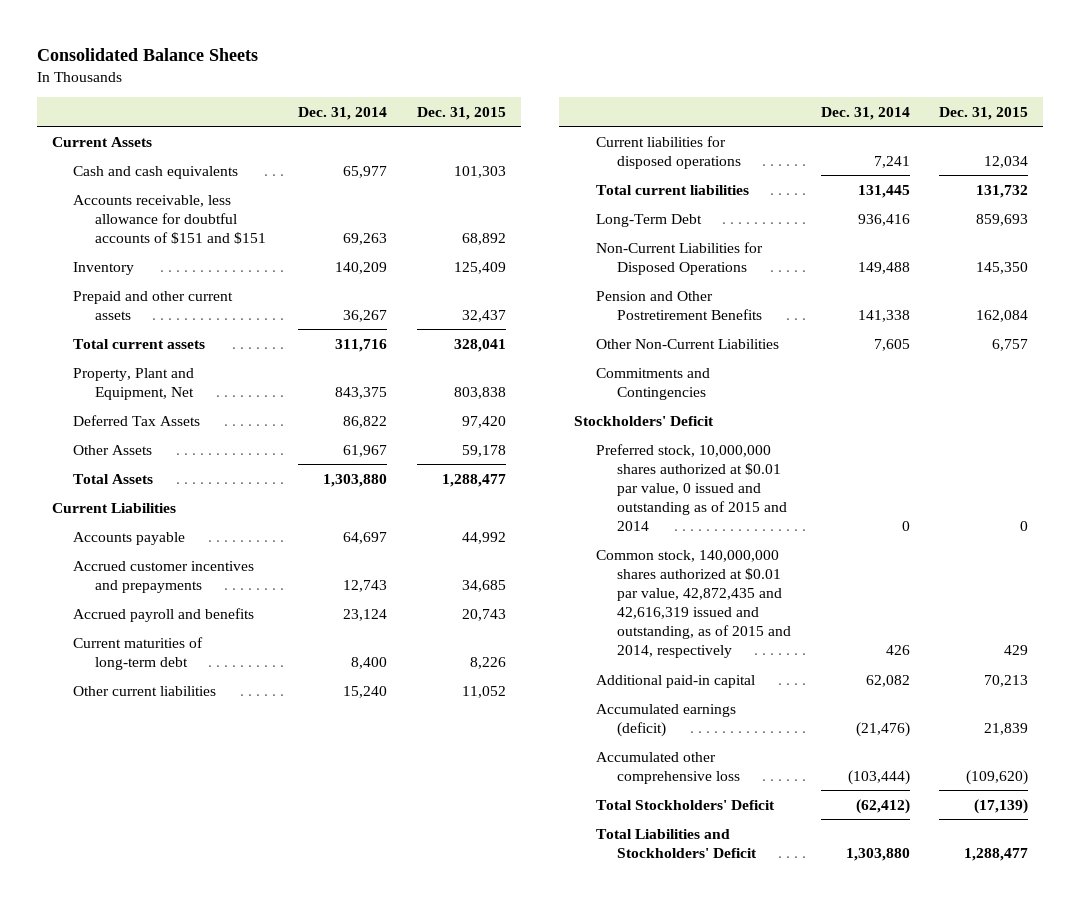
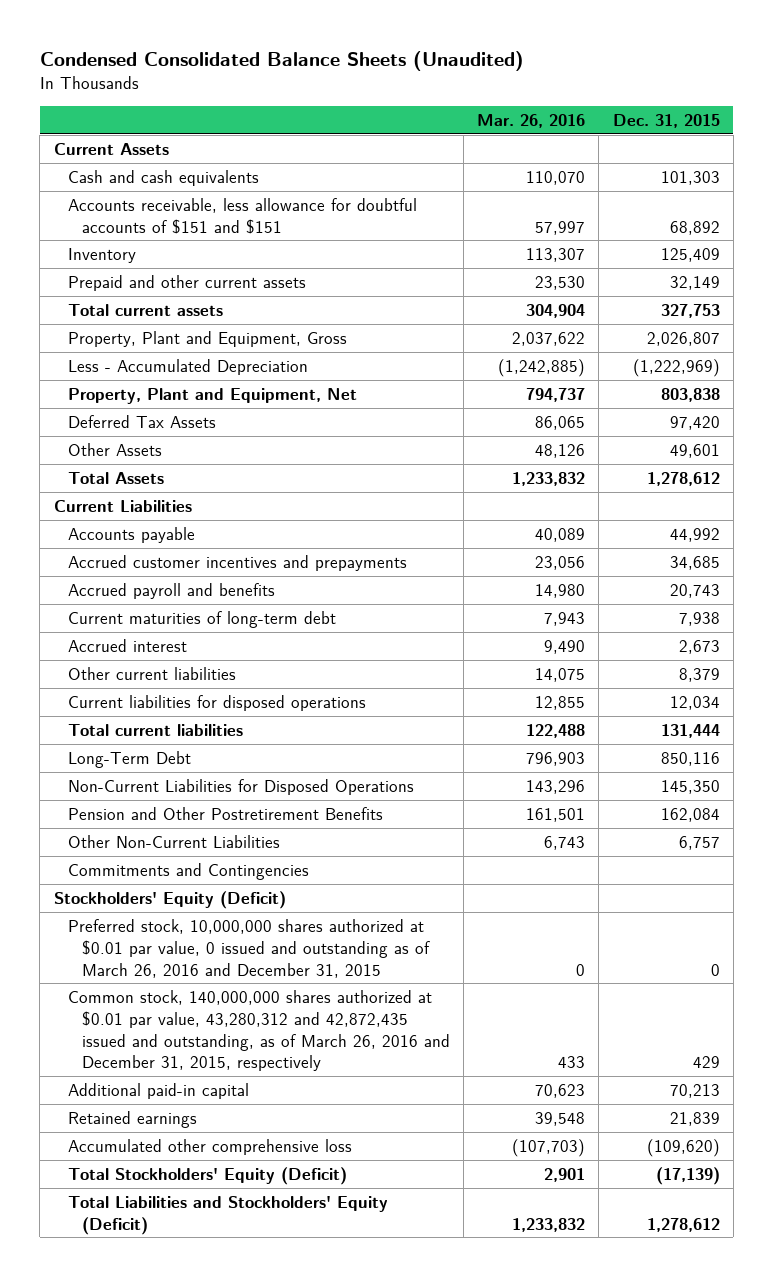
[36,47,258,61] Consolidated Balance Sheets -> [39,51,524,72] Condensed Consolidated Balance Sheets (Unaudited)
[298,106,388,120] Dec. 31, 2014 -> none
none -> [477,114,586,129] Mar. 26, 2016
[461,309,506,322] 32,437 -> [669,275,720,290] 32,149
[453,338,506,352] 328,041 -> [660,303,720,318] 327,753
none -> [67,330,347,347] Property, Plant and Equipment, Gross
none -> [67,358,308,375] Less - Accumulated Depreciation
[461,444,506,457] 59,178 -> [669,443,720,458] 49,601
[441,473,506,487] 1,288,477 -> [646,471,720,486] 1,278,612
[469,656,506,669] 8,226 -> [678,611,720,626] 7,938
none -> [67,638,187,652] Accrued interest
[461,685,506,698] 11,052 -> [678,667,720,682] 8,379
[976,184,1029,198] 131,732 -> [660,723,720,738] 131,444
[976,213,1029,226] 859,693 -> [660,751,720,766] 850,116
[573,415,714,426] Stockholders' Deficit -> [53,890,286,909] Stockholders' Equity (Deficit)
[595,443,788,531] Preferred stock, 10,000,000 shares authorized at $0.01 par value, 0 issued and outstanding as of 2015 and 2014 -> [67,918,430,978] Preferred stock, 10,000,000 shares authorized at $0.01 par value, 0 issued and outstanding as of March 26, 2016 and December 31, 2015
[595,549,792,659] Common stock, 140,000,000 shares authorized at $0.01 par value, 42,872,435 and 42,616,319 issued and outstanding, as of 2015 and 2014, respectively -> [67,989,450,1072] Common stock, 140,000,000 shares authorized at $0.01 par value, 43,280,312 and 42,872,435 issued and outstanding, as of March 26, 2016 and December 31, 2015, respectively
[595,703,736,737] Accumulated earnings (deficit) -> [67,1110,197,1128] Retained earnings
[595,799,775,810] Total Stockholders' Deficit -> [67,1166,347,1185] Total Stockholders' Equity (Deficit)
[595,828,758,858] Total Liabilities and Stockholders' Deficit -> [67,1195,388,1235] Total Liabilities and Stockholders' Equity (Deficit)
[964,847,1029,861] 1,288,477 -> [646,1217,720,1232] 1,278,612

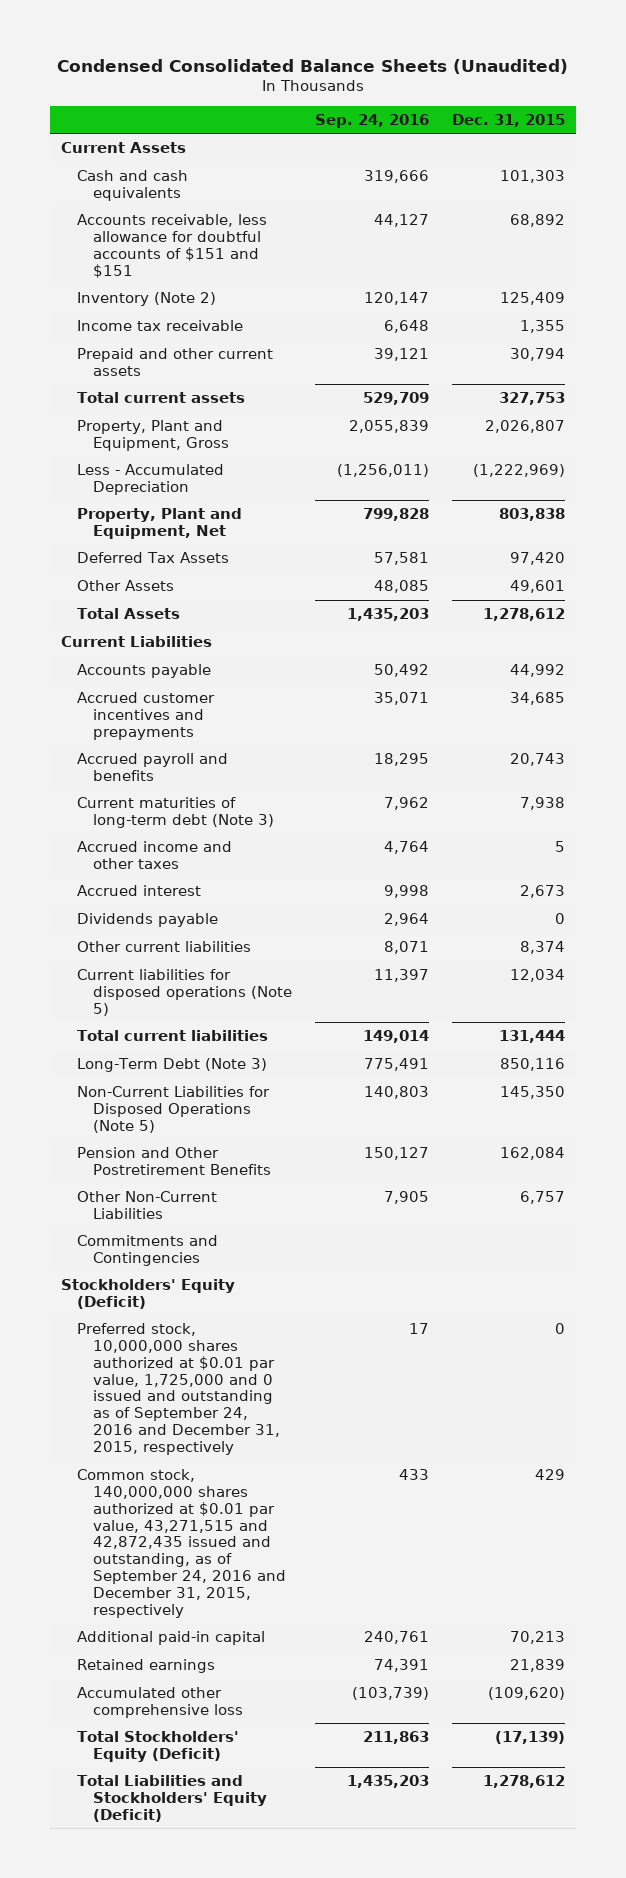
[477,114,586,129] Mar. 26, 2016 -> none
none -> [315,113,430,128] Sep. 24, 2016
[67,247,136,263] Inventory -> [77,292,217,307] Inventory (Note 2)
none -> [77,320,244,332] Income tax receivable
[669,275,720,290] 32,149 -> [509,348,565,362] 30,794
[67,610,336,628] Current maturities of long-term debt -> [77,797,275,828] Current maturities of long-term debt (Note 3)
none -> [77,841,233,869] Accrued income and other taxes
none -> [77,913,219,928] Dividends payable
[678,667,720,682] 8,379 -> [519,941,565,955] 8,374
[67,694,366,711] Current liabilities for disposed operations -> [77,969,293,1016] Current liabilities for disposed operations (Note 5)
[67,750,191,768] Long-Term Debt -> [77,1058,268,1073] Long-Term Debt (Note 3)
[67,778,414,795] Non-Current Liabilities for Disposed Operations -> [77,1086,271,1133] Non-Current Liabilities for Disposed Operations (Note 5)
[67,918,430,978] Preferred stock, 10,000,000 shares authorized at $0.01 par value, 0 issued and outstanding as of March 26, 2016 and December 31, 2015 -> [77,1323,281,1456] Preferred stock, 10,000,000 shares authorized at $0.01 par value, 1,725,000 and 0 issued and outstanding as of September 24, 2016 and December 31, 2015, respectively
[67,989,450,1072] Common stock, 140,000,000 shares authorized at $0.01 par value, 43,280,312 and 42,872,435 issued and outstanding, as of March 26, 2016 and December 31, 2015, respectively -> [77,1469,287,1618] Common stock, 140,000,000 shares authorized at $0.01 par value, 43,271,515 and 42,872,435 issued and outstanding, as of September 24, 2016 and December 31, 2015, respectively

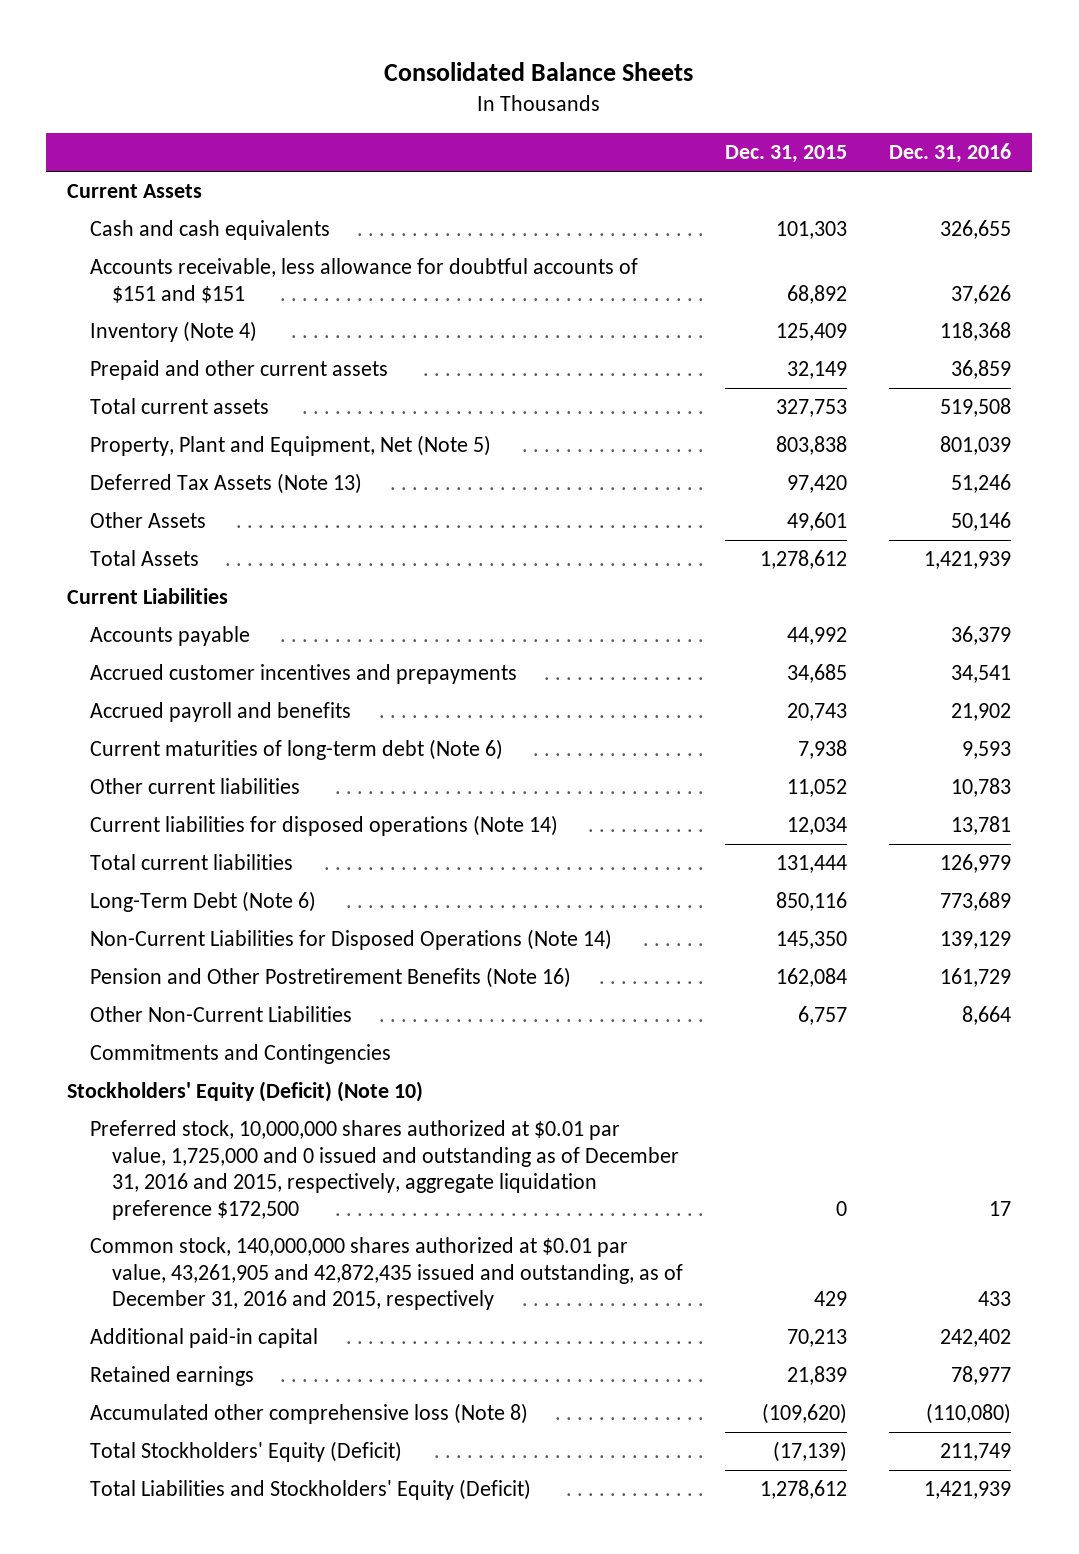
[56,58,568,74] Condensed Consolidated Balance Sheets (Unaudited) -> [384,61,694,81] Consolidated Balance Sheets
[315,113,430,128] Sep. 24, 2016 -> none
none -> [889,143,1012,164] Dec. 31, 2016
[77,320,244,332] Income tax receivable -> none
[77,292,217,307] Inventory (Note 2) -> [89,321,257,343] Inventory (Note 4)
[509,348,565,362] 30,794 -> [787,361,848,380] 32,149
[77,420,230,451] Property, Plant and Equipment, Gross -> none
[77,464,225,495] Less - Accumulated Depreciation -> none
[77,508,243,539] Property, Plant and Equipment, Net -> [89,435,491,457] Property, Plant and Equipment, Net (Note 5)
[77,552,230,564] Deferred Tax Assets -> [89,473,362,495] Deferred Tax Assets (Note 13)
[77,841,233,869] Accrued income and other taxes -> none
[77,885,202,897] Accrued interest -> none
[77,913,219,928] Dividends payable -> none
[77,797,275,828] Current maturities of long-term debt (Note 3) -> [89,739,503,761] Current maturities of long-term debt (Note 6)
[519,941,565,955] 8,374 -> [787,779,848,798] 11,052
[77,969,293,1016] Current liabilities for disposed operations (Note 5) -> [89,815,558,837] Current liabilities for disposed operations (Note 14)
[77,1058,268,1073] Long-Term Debt (Note 3) -> [89,891,316,913] Long-Term Debt (Note 6)
[77,1086,271,1133] Non-Current Liabilities for Disposed Operations (Note 5) -> [89,929,612,951] Non-Current Liabilities for Disposed Operations (Note 14)
[77,1147,272,1175] Pension and Other Postretirement Benefits -> [89,967,571,989] Pension and Other Postretirement Benefits (Note 16)
[61,1279,236,1309] Stockholders' Equity (Deficit) -> [67,1081,424,1103] Stockholders' Equity (Deficit) (Note 10)
[77,1323,281,1456] Preferred stock, 10,000,000 shares authorized at $0.01 par value, 1,725,000 and 0 issued and outstanding as of September 24, 2016 and December 31, 2015, respectively -> [89,1120,680,1220] Preferred stock, 10,000,000 shares authorized at $0.01 par value, 1,725,000 and 0 issued and outstanding as of December 31, 2016 and 2015, respectively, aggregate liquidation preference $172,500
[77,1469,287,1618] Common stock, 140,000,000 shares authorized at $0.01 par value, 43,271,515 and 42,872,435 issued and outstanding, as of September 24, 2016 and December 31, 2015, respectively -> [89,1237,684,1311] Common stock, 140,000,000 shares authorized at $0.01 par value, 43,261,905 and 42,872,435 issued and outstanding, as of December 31, 2016 and 2015, respectively
[77,1687,244,1718] Accumulated other comprehensive loss -> [89,1403,528,1425] Accumulated other comprehensive loss (Note 8)

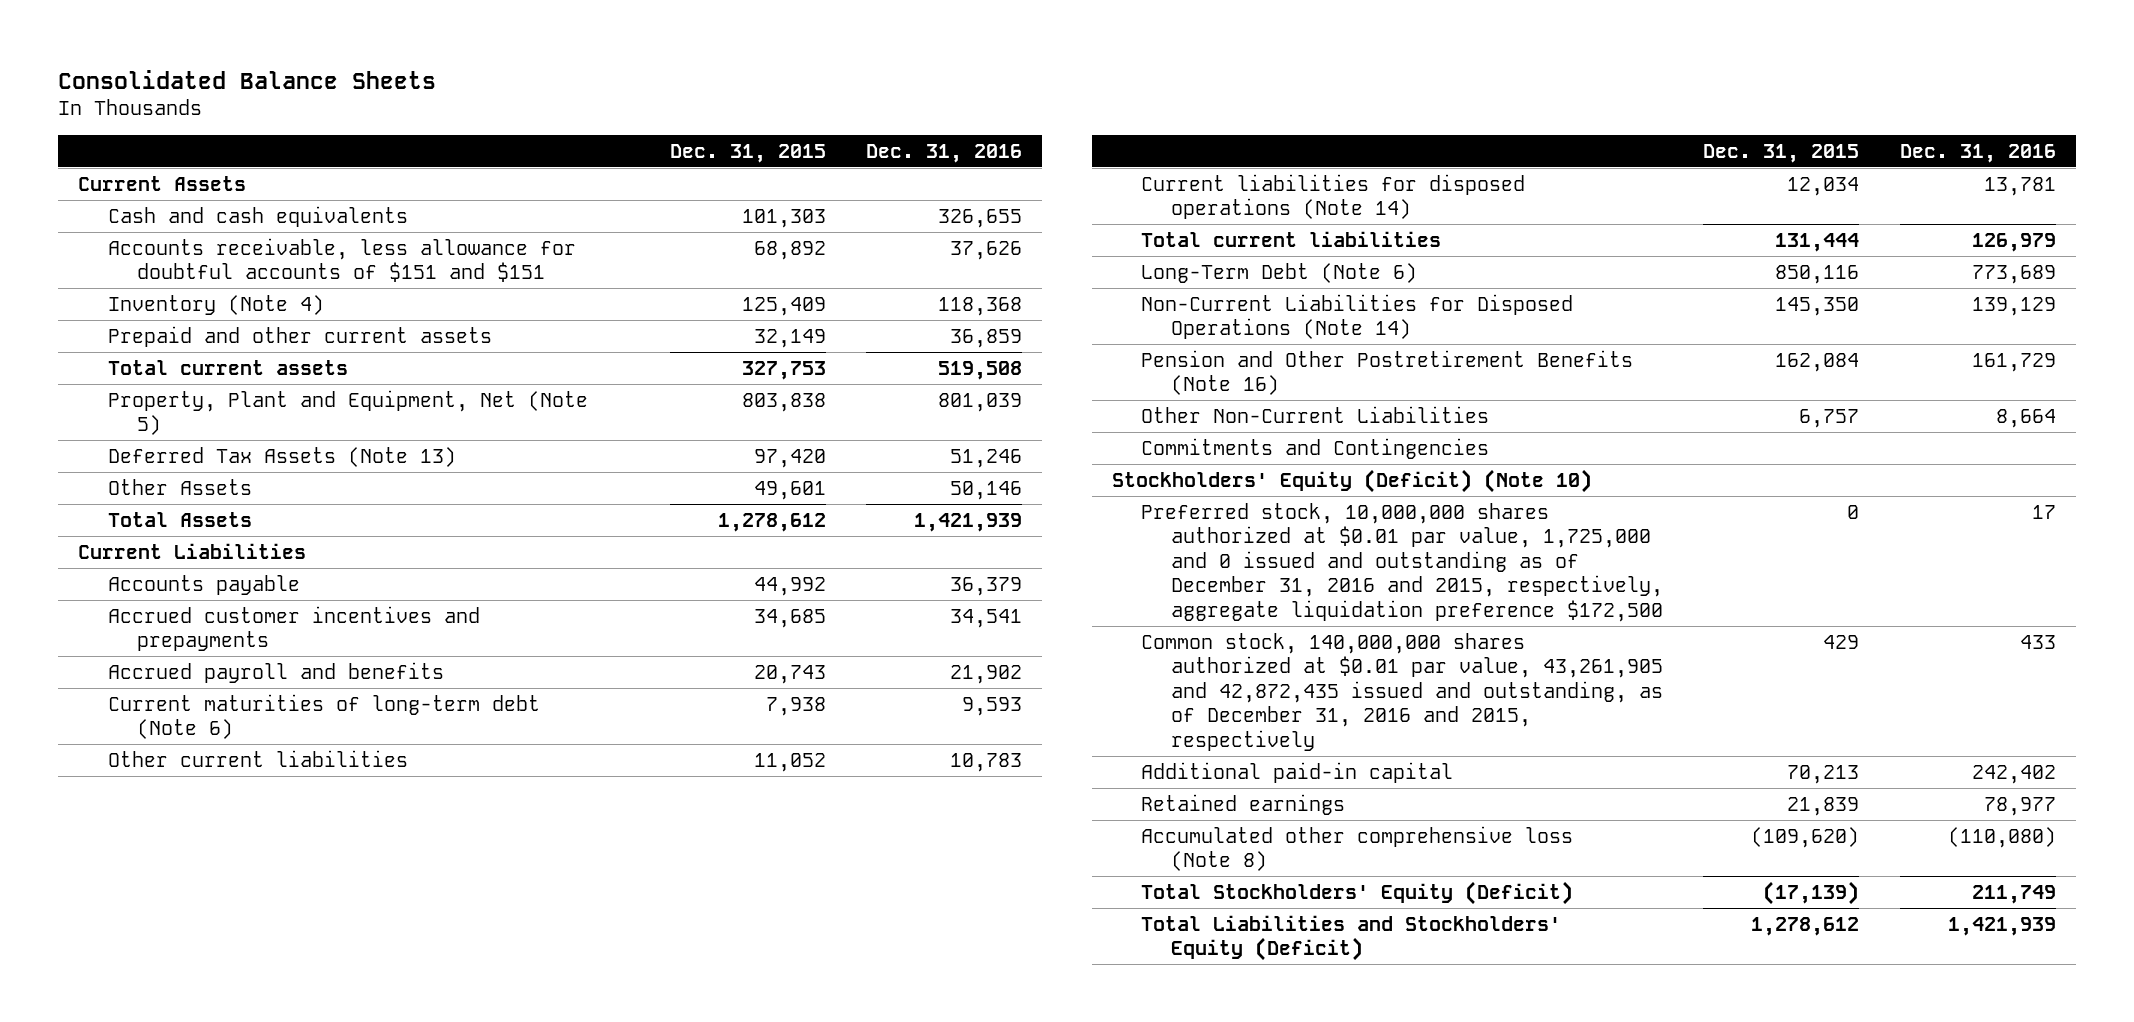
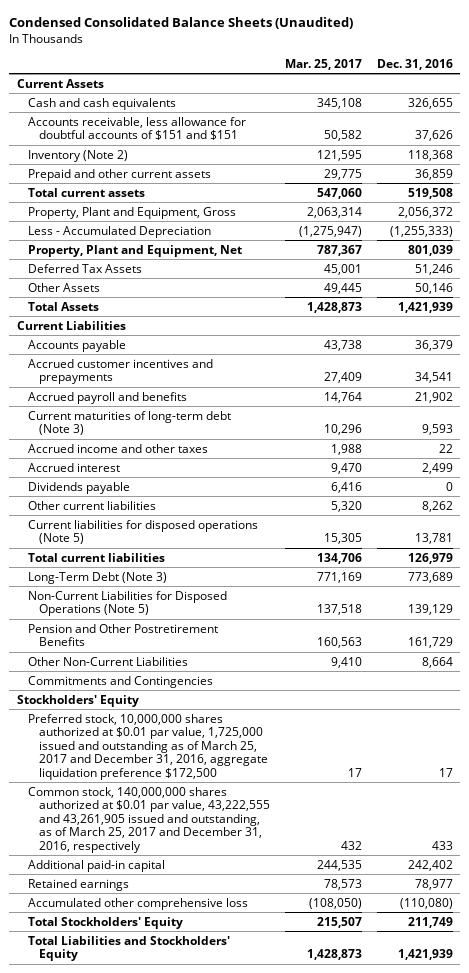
[58,69,437,89] Consolidated Balance Sheets -> [9,17,354,30] Condensed Consolidated Balance Sheets (Unaudited)
[669,143,826,163] Dec. 31, 2015 -> none
none -> [284,58,362,70] Mar. 25, 2017
[107,294,324,315] Inventory (Note 4) -> [27,149,128,162] Inventory (Note 2)
none -> [27,206,236,219] Property, Plant and Equipment, Gross
none -> [27,225,211,238] Less - Accumulated Depreciation
[107,389,588,436] Property, Plant and Equipment, Net (Note 5) -> [27,244,242,257] Property, Plant and Equipment, Net
[107,446,456,467] Deferred Tax Assets (Note 13) -> [27,263,142,273] Deferred Tax Assets
[107,693,540,740] Current maturities of long-term debt (Note 6) -> [27,410,231,436] Current maturities of long-term debt (Note 3)
none -> [27,443,208,453] Accrued income and other taxes
none -> [27,462,120,472] Accrued interest
none -> [27,481,130,494] Dividends payable
[950,752,1023,772] 10,783 -> [421,500,453,512] 8,262
[1141,173,1526,220] Current liabilities for disposed operations (Note 14) -> [27,519,258,545] Current liabilities for disposed operations (Note 5)
[1141,262,1418,283] Long-Term Debt (Note 6) -> [27,571,167,584] Long-Term Debt (Note 3)
[1141,293,1574,340] Non-Current Liabilities for Disposed Operations (Note 14) -> [27,590,227,617] Non-Current Liabilities for Disposed Operations (Note 5)
[1141,349,1634,396] Pension and Other Postretirement Benefits (Note 16) -> [27,623,218,647] Pension and Other Postretirement Benefits
[1111,468,1592,493] Stockholders' Equity (Deficit) (Note 10) -> [16,694,139,707] Stockholders' Equity
[1141,502,1663,622] Preferred stock, 10,000,000 shares authorized at $0.01 par value, 1,725,000 and 0 issued and outstanding as of December 31, 2016 and 2015, respectively, aggregate liquidation preference $172,500 -> [27,713,269,780] Preferred stock, 10,000,000 shares authorized at $0.01 par value, 1,725,000 issued and outstanding as of March 25, 2017 and December 31, 2016, aggregate liquidation preference $172,500
[1141,632,1663,751] Common stock, 140,000,000 shares authorized at $0.01 par value, 43,261,905 and 42,872,435 issued and outstanding, as of December 31, 2016 and 2015, respectively -> [27,786,271,853] Common stock, 140,000,000 shares authorized at $0.01 par value, 43,222,555 and 43,261,905 issued and outstanding, as of March 25, 2017 and December 31, 2016, respectively
[1141,825,1574,872] Accumulated other comprehensive loss (Note 8) -> [27,897,248,910] Accumulated other comprehensive loss
[1141,880,1574,905] Total Stockholders' Equity (Deficit) -> [27,916,183,929] Total Stockholders' Equity
[1141,914,1562,962] Total Liabilities and Stockholders' Equity (Deficit) -> [27,935,230,962] Total Liabilities and Stockholders' Equity

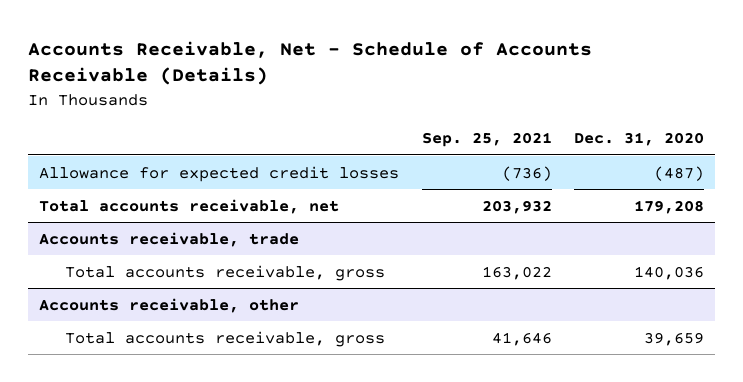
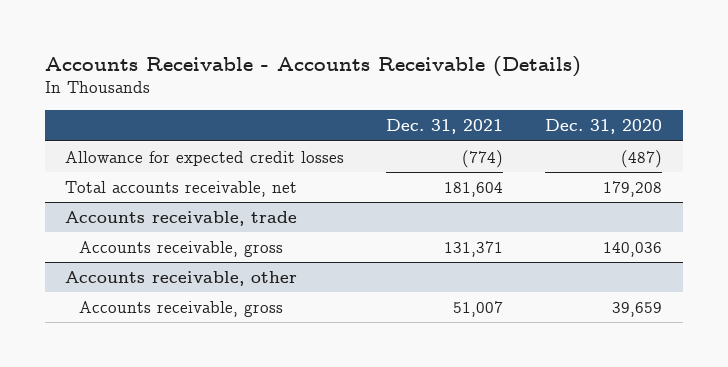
[27,40,592,86] Accounts Receivable, Net - Schedule of Accounts Receivable (Details) -> [44,55,581,77] Accounts Receivable - Accounts Receivable (Details)
[421,132,552,148] Sep. 25, 2021 -> none
none -> [386,119,504,135] Dec. 31, 2021
[65,264,386,281] Total accounts receivable, gross -> [79,240,284,257] Accounts receivable, gross
[65,330,386,347] Total accounts receivable, gross -> [79,300,284,317] Accounts receivable, gross

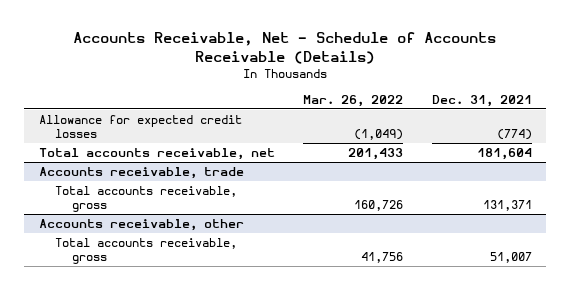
[44,55,581,77] Accounts Receivable - Accounts Receivable (Details) -> [73,32,497,64] Accounts Receivable, Net - Schedule of Accounts Receivable (Details)
[545,119,663,135] Dec. 31, 2020 -> none
none -> [303,95,404,108] Mar. 26, 2022
[79,240,284,257] Accounts receivable, gross -> [55,185,238,213] Total accounts receivable, gross
[79,300,284,317] Accounts receivable, gross -> [55,237,238,265] Total accounts receivable, gross

